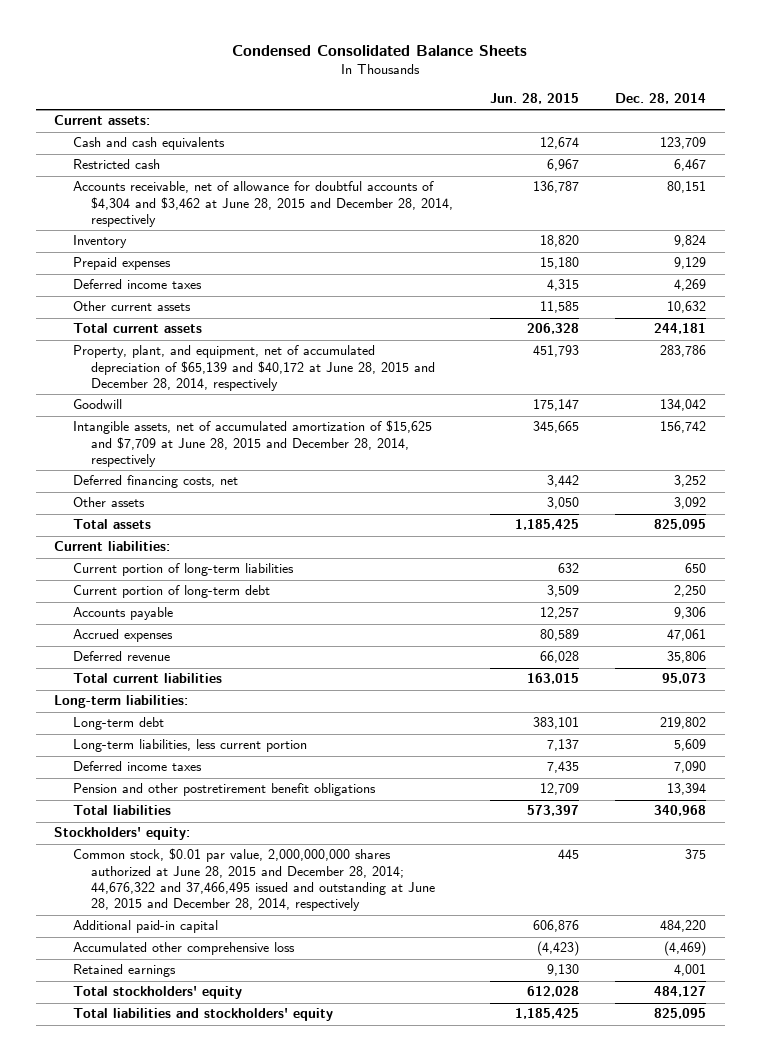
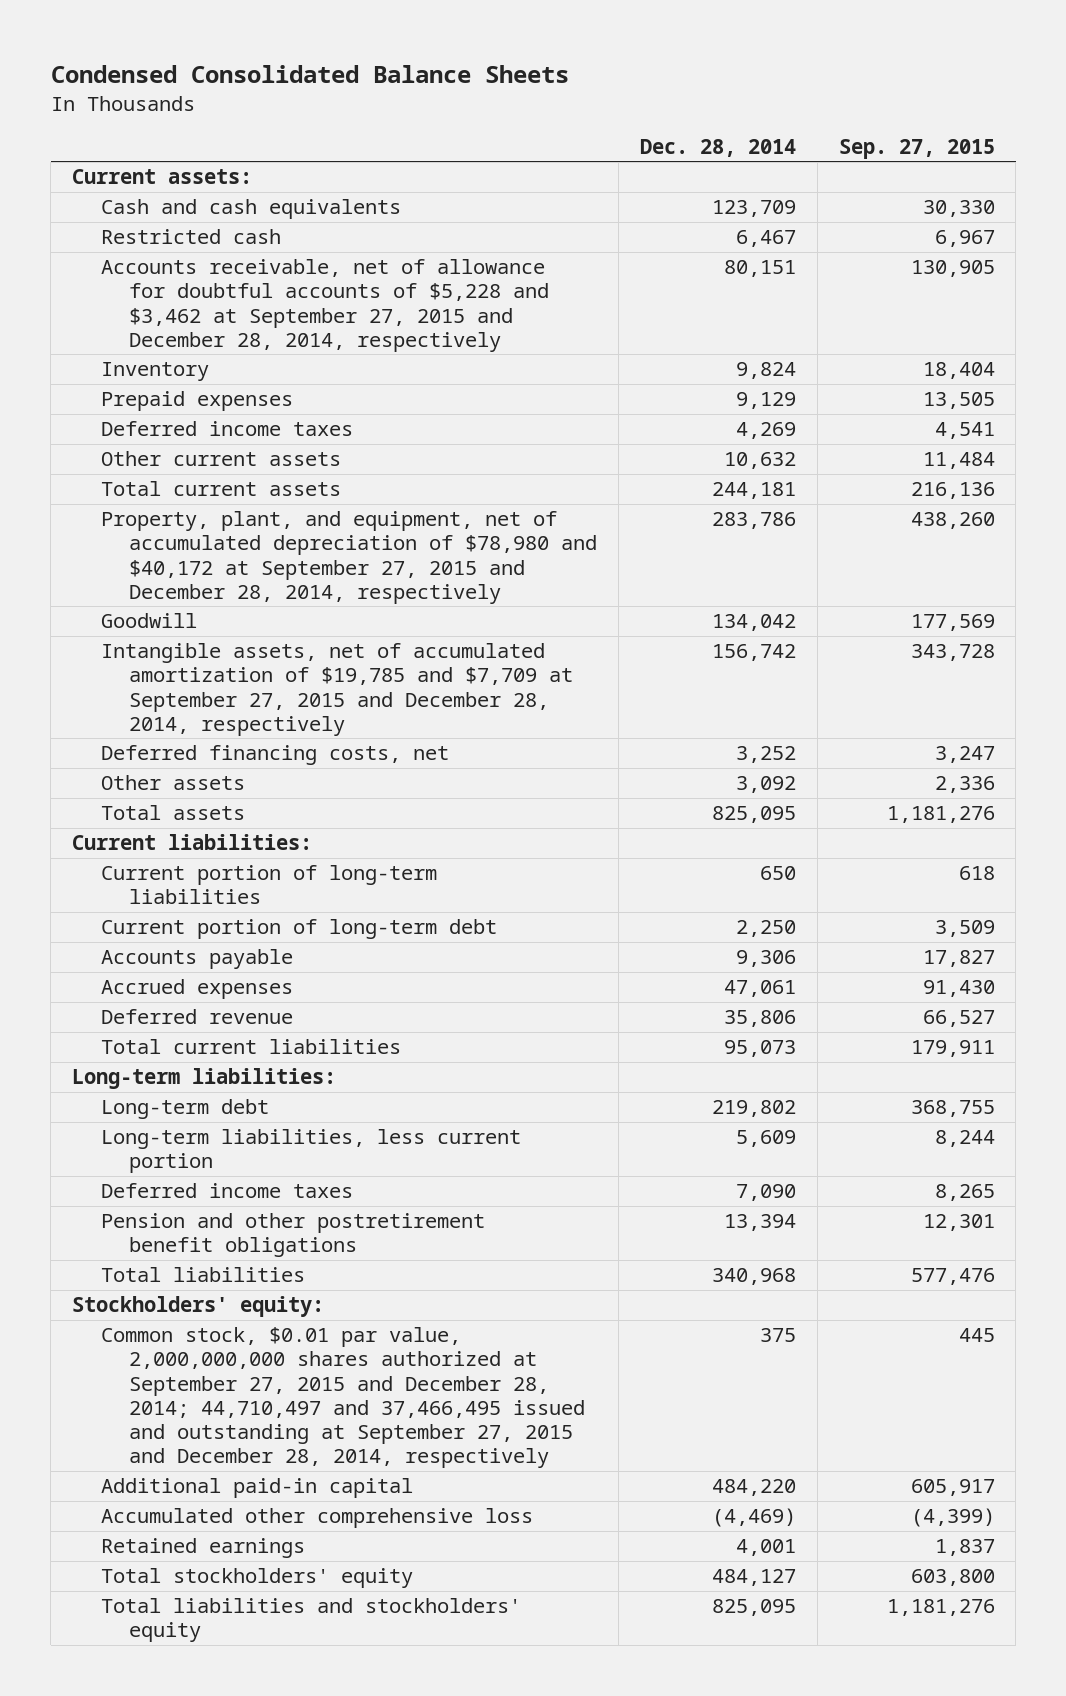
[489,92,579,104] Jun. 28, 2015 -> none
none -> [838,138,995,159] Sep. 27, 2015
[72,181,454,228] Accounts receivable, net of allowance for doubtful accounts of $4,304 and $3,462 at June 28, 2015 and December 28, 2014, respectively -> [100,259,550,352] Accounts receivable, net of allowance for doubtful accounts of $5,228 and $3,462 at September 27, 2015 and December 28, 2014, respectively
[72,345,436,392] Property, plant, and equipment, net of accumulated depreciation of $65,139 and $40,172 at June 28, 2015 and December 28, 2014, respectively -> [100,511,598,604] Property, plant, and equipment, net of accumulated depreciation of $78,980 and $40,172 at September 27, 2015 and December 28, 2014, respectively
[72,420,432,468] Intangible assets, net of accumulated amortization of $15,625 and $7,709 at June 28, 2015 and December 28, 2014, respectively -> [100,643,574,736] Intangible assets, net of accumulated amortization of $19,785 and $7,709 at September 27, 2015 and December 28, 2014, respectively
[72,848,436,912] Common stock, $0.01 par value, 2,000,000,000 shares authorized at June 28, 2015 and December 28, 2014; 44,676,322 and 37,466,495 issued and outstanding at June 28, 2015 and December 28, 2014, respectively -> [100,1327,586,1469] Common stock, $0.01 par value, 2,000,000,000 shares authorized at September 27, 2015 and December 28, 2014; 44,710,497 and 37,466,495 issued and outstanding at September 27, 2015 and December 28, 2014, respectively

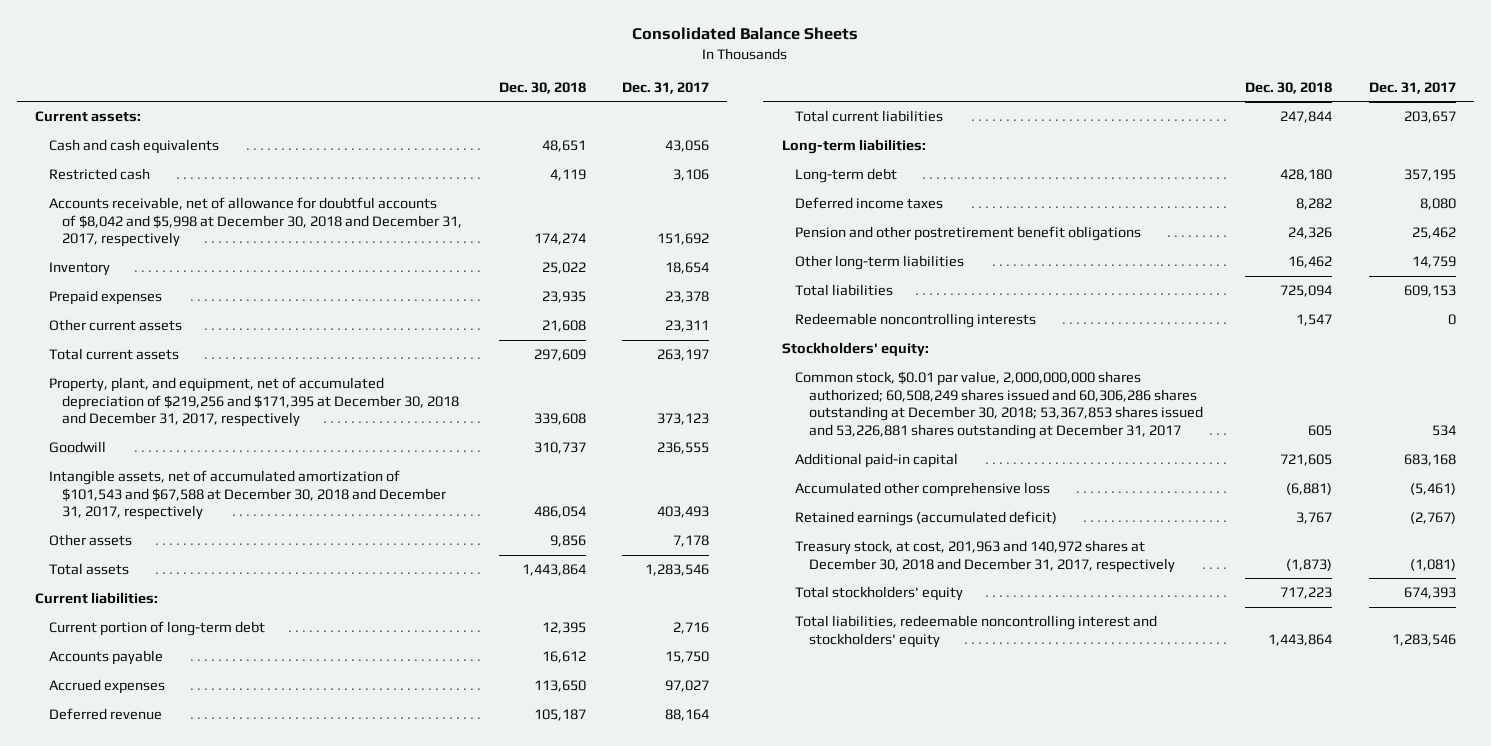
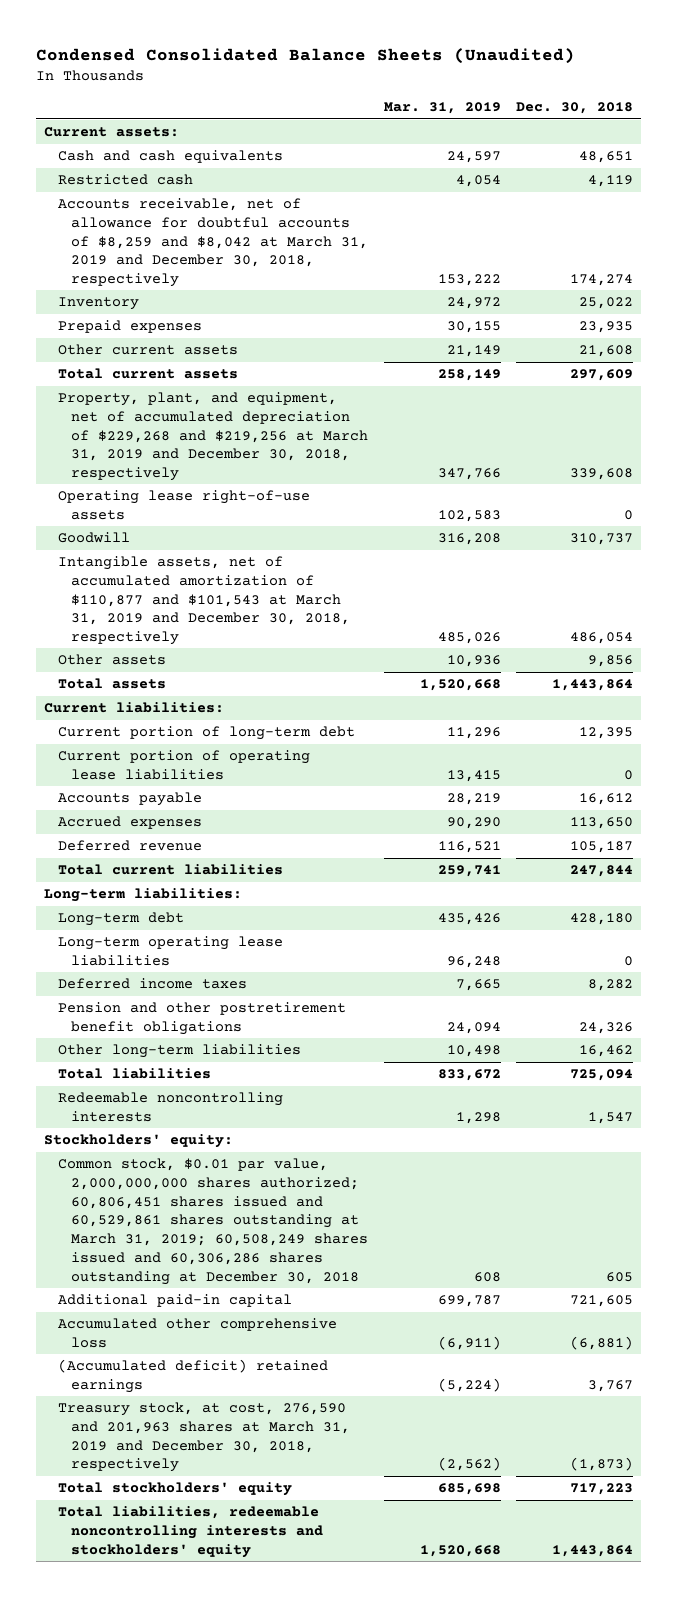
[632,27,859,41] Consolidated Balance Sheets -> [36,47,576,64] Condensed Consolidated Balance Sheets (Unaudited)
[622,81,710,94] Dec. 31, 2017 -> none
none -> [383,102,501,115] Mar. 31, 2019
[48,196,463,248] Accounts receivable, net of allowance for doubtful accounts of $8,042 and $5,998 at December 30, 2018 and December 31, 2017, respectively -> [57,198,369,288] Accounts receivable, net of allowance for doubtful accounts of $8,259 and $8,042 at March 31, 2019 and December 30, 2018, respectively
[48,376,460,428] Property, plant, and equipment, net of accumulated depreciation of $219,256 and $171,395 at December 30, 2018 and December 31, 2017, respectively -> [57,392,369,482] Property, plant, and equipment, net of accumulated depreciation of $229,268 and $219,256 at March 31, 2019 and December 30, 2018, respectively
none -> [57,490,310,520] Operating lease right-of-use assets
[48,469,447,521] Intangible assets, net of accumulated amortization of $101,543 and $67,588 at December 30, 2018 and December 31, 2017, respectively -> [57,556,351,646] Intangible assets, net of accumulated amortization of $110,877 and $101,543 at March 31, 2019 and December 30, 2018, respectively
none -> [57,750,310,780] Current portion of operating lease liabilities
none -> [57,936,283,966] Long-term operating lease liabilities
[795,370,1204,440] Common stock, $0.01 par value, 2,000,000,000 shares authorized; 60,508,249 shares issued and 60,306,286 shares outstanding at December 30, 2018; 53,367,853 shares issued and 53,226,881 shares outstanding at December 31, 2017 -> [57,1158,369,1285] Common stock, $0.01 par value, 2,000,000,000 shares authorized; 60,806,451 shares issued and 60,529,861 shares outstanding at March 31, 2019; 60,508,249 shares issued and 60,306,286 shares outstanding at December 30, 2018
[795,510,1058,526] Retained earnings (accumulated deficit) -> [57,1359,328,1393] (Accumulated deficit) retained earnings
[795,539,1176,573] Treasury stock, at cost, 201,963 and 140,972 shares at December 30, 2018 and December 31, 2017, respectively -> [57,1402,351,1473] Treasury stock, at cost, 276,590 and 201,963 shares at March 31, 2019 and December 30, 2018, respectively
[795,614,1158,648] Total liabilities, redeemable noncontrolling interest and stockholders' equity -> [57,1506,324,1558] Total liabilities, redeemable noncontrolling interests and stockholders' equity

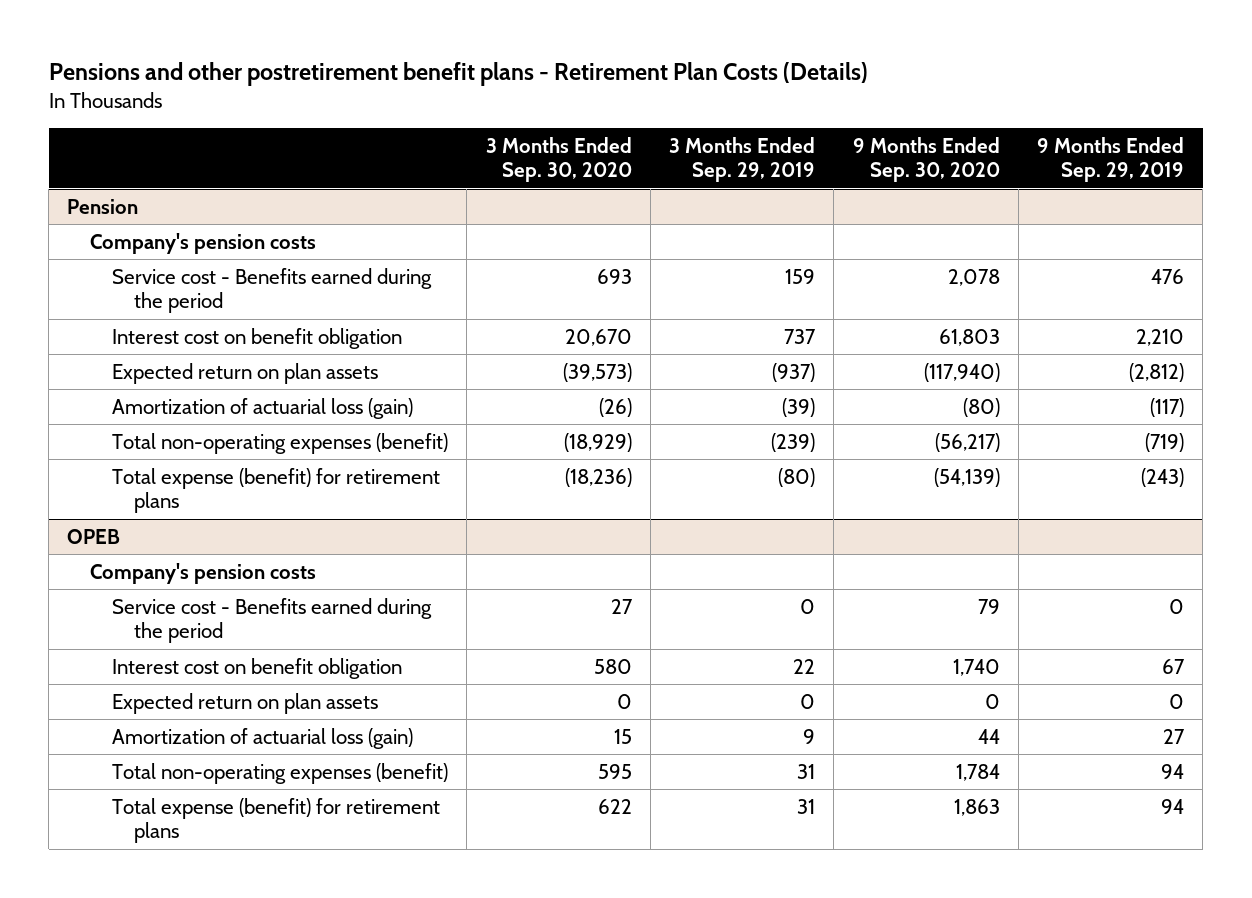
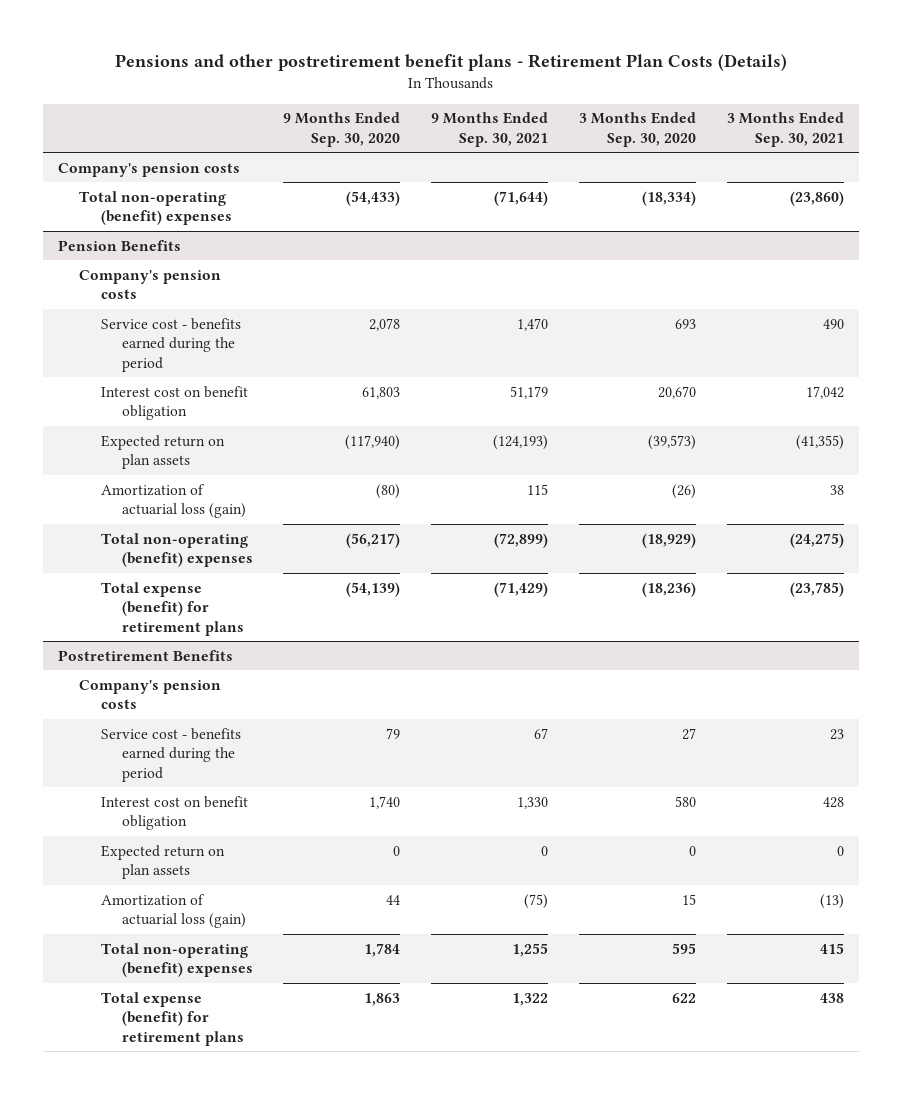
[669,136,816,183] 3 Months Ended Sep. 29, 2019 -> none
[1037,136,1185,183] 9 Months Ended Sep. 29, 2019 -> none
none -> [431,112,549,147] 9 Months Ended Sep. 30, 2021
none -> [726,112,844,147] 3 Months Ended Sep. 30, 2021
[67,198,139,214] Pension -> none
none -> [79,190,232,226] Total non-operating (benefit) expenses
none -> [58,239,182,251] Pension Benefits
none -> [79,269,222,300] Company's pension costs
[112,267,433,314] Service cost - Benefits earned during the period -> [100,317,241,372] Service cost - benefits earned during the period
[112,432,449,454] Total non-operating expenses (benefit) -> [100,532,253,568] Total non-operating (benefit) expenses
[67,528,121,544] OPEB -> none
none -> [58,649,234,661] Postretirement Benefits
[112,597,433,644] Service cost - Benefits earned during the period -> [100,727,241,782] Service cost - benefits earned during the period
[112,762,449,784] Total non-operating expenses (benefit) -> [100,942,253,978] Total non-operating (benefit) expenses

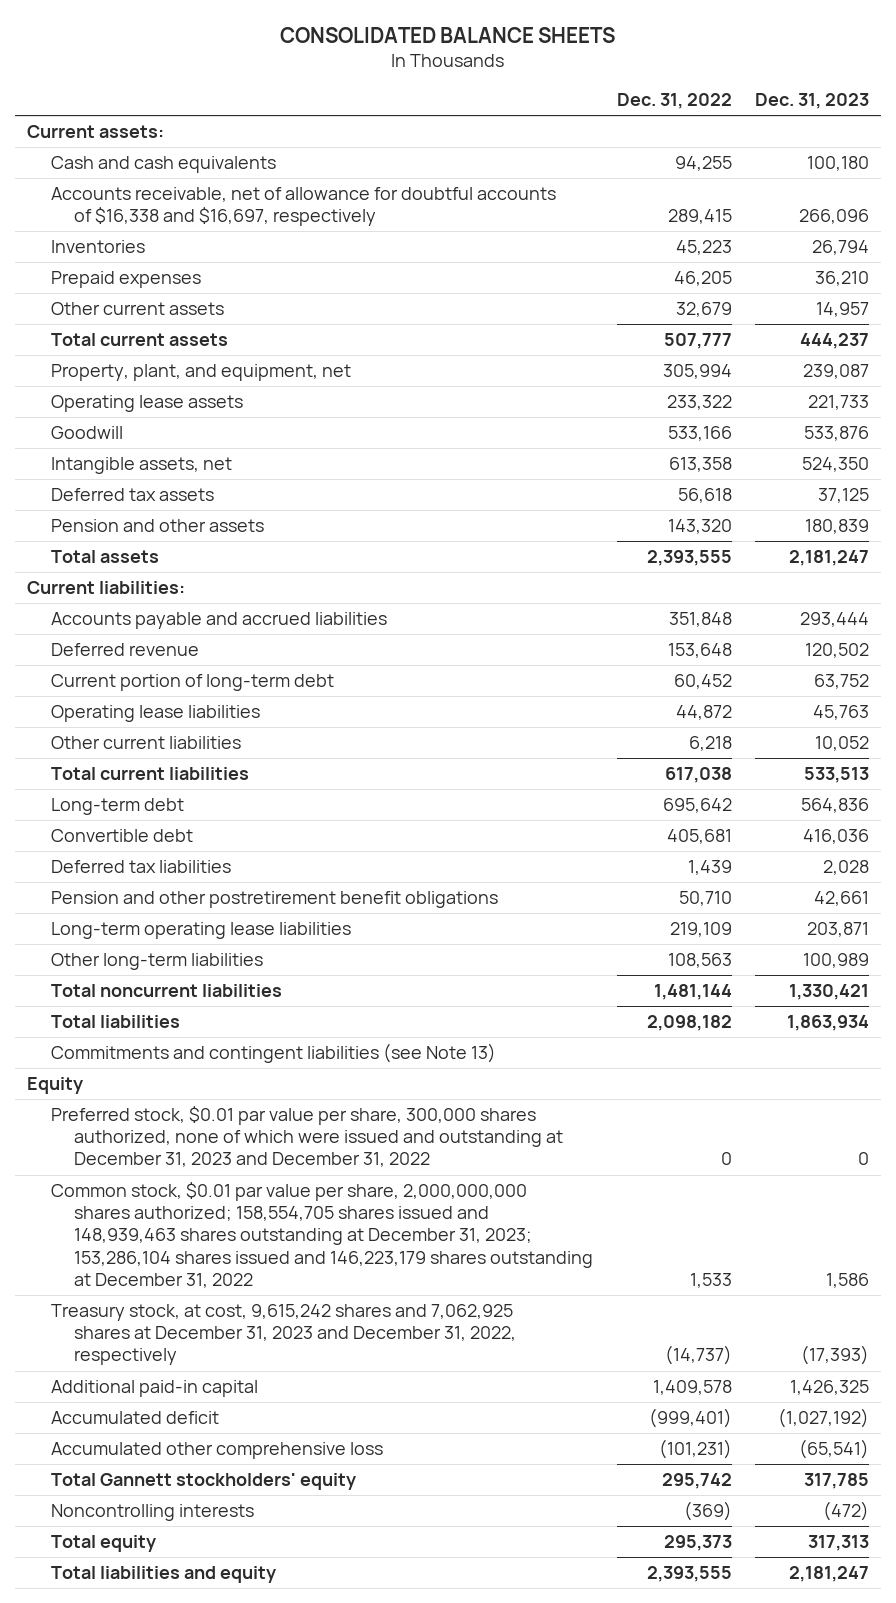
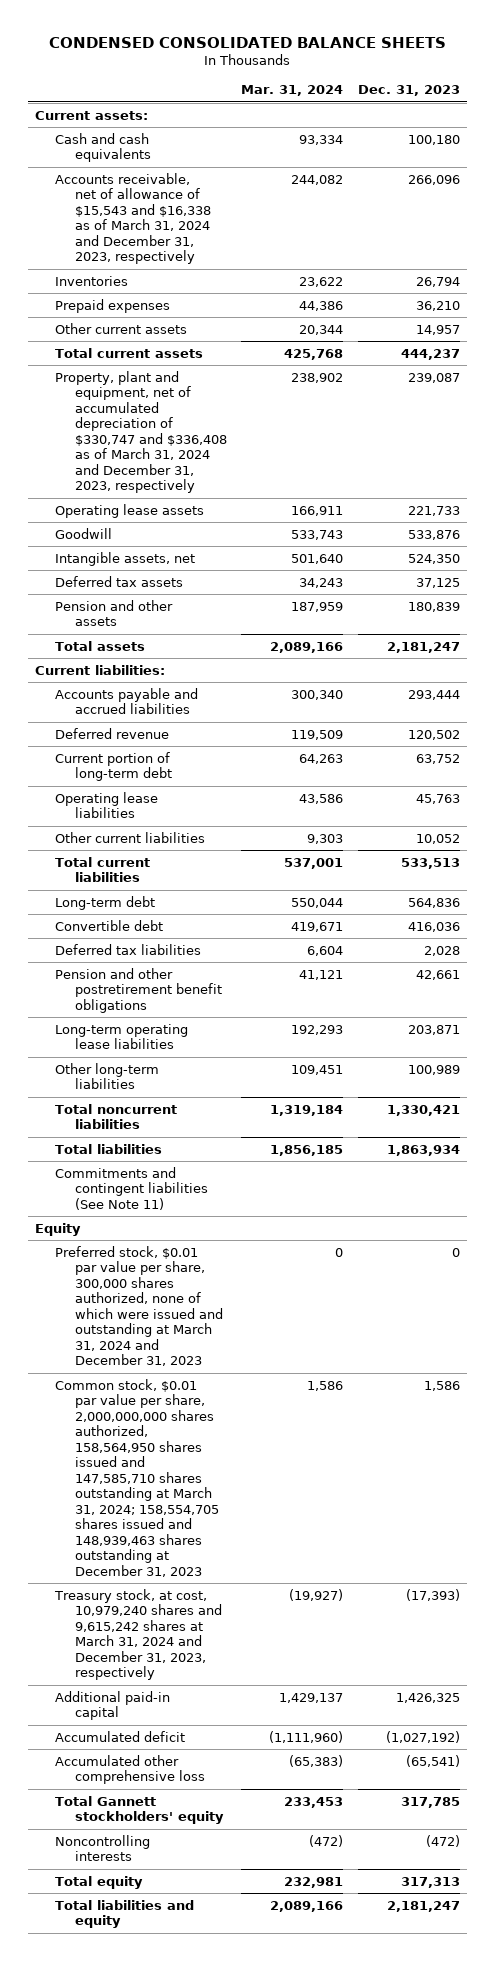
[279,26,615,43] CONSOLIDATED BALANCE SHEETS -> [49,36,447,48] CONDENSED CONSOLIDATED BALANCE SHEETS
[616,93,732,110] Dec. 31, 2022 -> none
none -> [241,85,344,97] Mar. 31, 2024
[50,187,556,227] Accounts receivable, net of allowance for doubtful accounts of $16,338 and $16,697, respectively -> [54,172,211,265] Accounts receivable, net of allowance of $15,543 and $16,338 as of March 31, 2024 and December 31, 2023, respectively
[50,364,351,382] Property, plant, and equipment, net -> [54,370,227,494] Property, plant and equipment, net of accumulated depreciation of $330,747 and $336,408 as of March 31, 2024 and December 31, 2023, respectively
[50,1043,496,1064] Commitments and contingent liabilities (see Note 13) -> [54,1166,208,1210] Commitments and contingent liabilities (See Note 11)
[50,1106,564,1168] Preferred stock, $0.01 par value per share, 300,000 shares authorized, none of which were issued and outstanding at December 31, 2023 and December 31, 2022 -> [54,1245,223,1367] Preferred stock, $0.01 par value per share, 300,000 shares authorized, none of which were issued and outstanding at March 31, 2024 and December 31, 2023
[50,1182,594,1288] Common stock, $0.01 par value per share, 2,000,000,000 shares authorized; 158,554,705 shares issued and 148,939,463 shares outstanding at December 31, 2023; 153,286,104 shares issued and 146,223,179 shares outstanding at December 31, 2022 -> [54,1378,219,1577] Common stock, $0.01 par value per share, 2,000,000,000 shares authorized, 158,564,950 shares issued and 147,585,710 shares outstanding at March 31, 2024; 158,554,705 shares issued and 148,939,463 shares outstanding at December 31, 2023
[50,1304,517,1366] Treasury stock, at cost, 9,615,242 shares and 7,062,925 shares at December 31, 2023 and December 31, 2022, respectively -> [53,1588,222,1681] Treasury stock, at cost, 10,979,240 shares and 9,615,242 shares at March 31, 2024 and December 31, 2023, respectively

